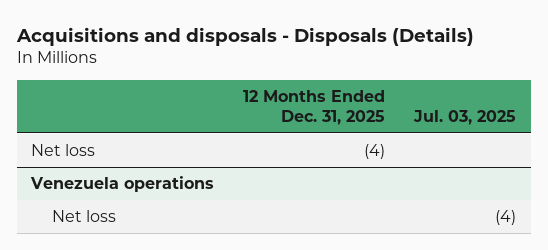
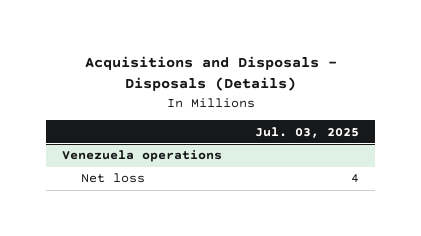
[15,26,474,46] Acquisitions and disposals - Disposals (Details) -> [84,56,337,92] Acquisitions and Disposals - Disposals (Details)
[243,89,386,125] 12 Months Ended Dec. 31, 2025 -> none
[31,144,96,157] Net loss -> none
[495,210,517,226] (4) -> [350,174,359,184] 4

